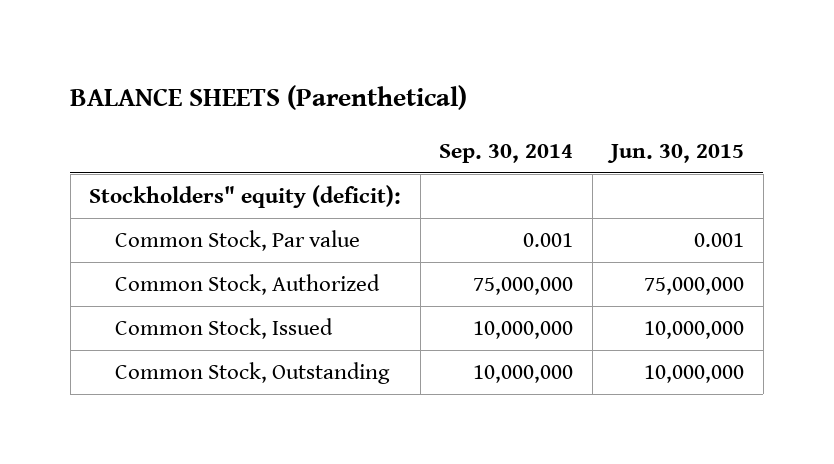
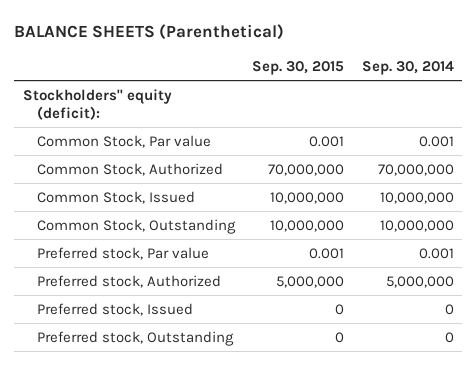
[607,144,745,164] Jun. 30, 2015 -> none
none -> [252,60,345,75] Sep. 30, 2015
[473,276,574,295] 75,000,000 -> [377,163,454,176] 70,000,000
none -> [36,246,209,260] Preferred stock, Par value
none -> [36,274,221,288] Preferred stock, Authorized
none -> [36,302,193,316] Preferred stock, Issued
none -> [36,330,234,346] Preferred stock, Outstanding

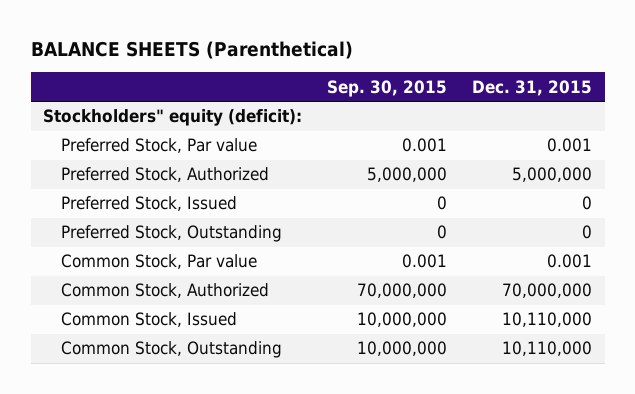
[361,60,454,75] Sep. 30, 2014 -> none
none -> [472,79,593,96] Dec. 31, 2015
none -> [61,138,258,154] Preferred Stock, Par value
none -> [61,167,270,183] Preferred Stock, Authorized
none -> [61,196,238,212] Preferred Stock, Issued
none -> [61,225,283,243] Preferred Stock, Outstanding
[36,246,209,260] Preferred stock, Par value -> none
[36,274,221,288] Preferred stock, Authorized -> none
[36,302,193,316] Preferred stock, Issued -> none
[36,330,234,346] Preferred stock, Outstanding -> none

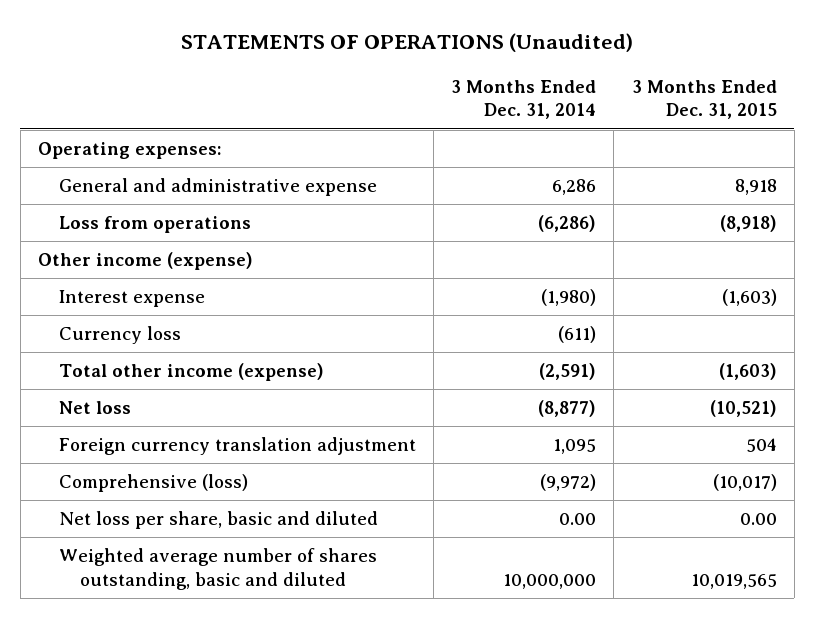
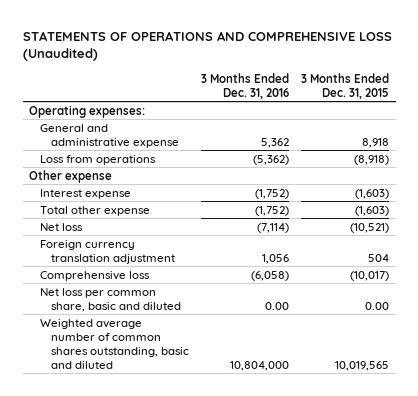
[181,33,634,53] STATEMENTS OF OPERATIONS (Unaudited) -> [22,30,392,62] STATEMENTS OF OPERATIONS AND COMPREHENSIVE LOSS (Unaudited)
[451,79,597,120] 3 Months Ended Dec. 31, 2014 -> none
none -> [201,72,290,99] 3 Months Ended Dec. 31, 2016
[38,252,254,271] Other income (expense) -> [28,169,112,183] Other expense
[59,326,182,345] Currency loss -> none
[59,363,325,382] Total other income (expense) -> [39,205,150,216] Total other expense
[59,474,249,493] Comprehensive (loss) -> [39,270,150,281] Comprehensive loss
[59,511,379,530] Net loss per share, basic and diluted -> [39,287,181,312] Net loss per common share, basic and diluted
[59,548,378,590] Weighted average number of shares outstanding, basic and diluted -> [39,318,189,369] Weighted average number of common shares outstanding, basic and diluted

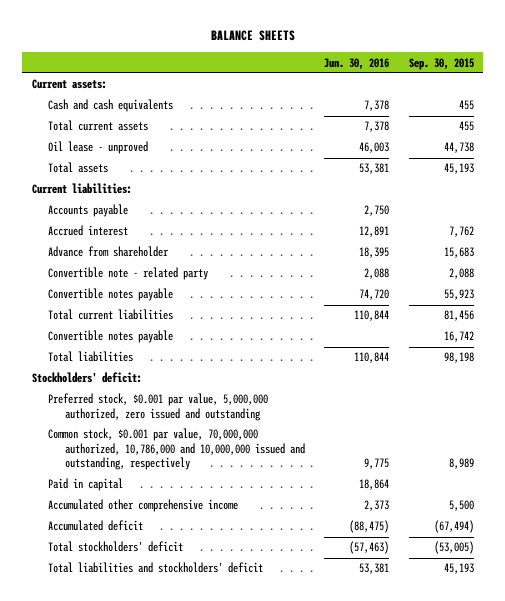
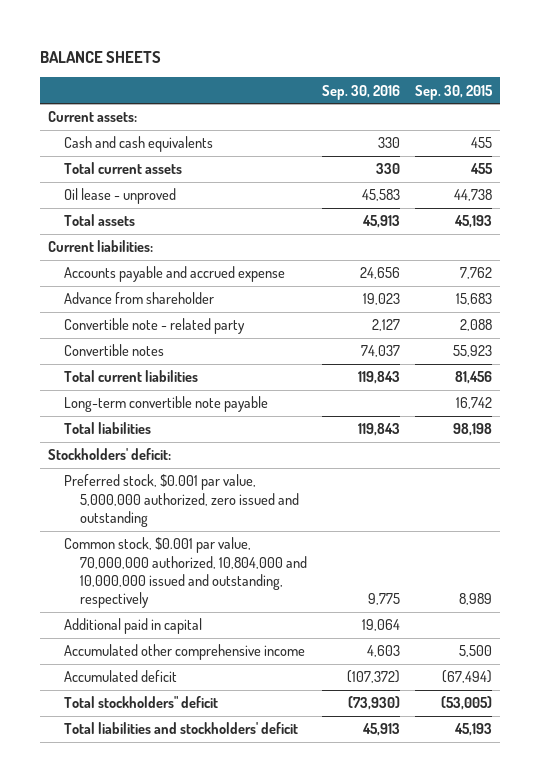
[324,57,390,70] Jun. 30, 2016 -> none
none -> [321,84,400,100] Sep. 30, 2016
[48,204,129,218] Accounts payable -> none
[48,225,129,237] Accrued interest -> [63,266,285,283] Accounts payable and accrued expense
[48,288,174,302] Convertible notes payable -> [63,344,164,357] Convertible notes
[48,330,174,344] Convertible notes payable -> [63,396,268,413] Long-term convertible note payable
[48,428,305,471] Common stock, $0.001 par value, 70,000,000 authorized, 10,786,000 and 10,000,000 issued and outstanding, respectively -> [63,537,307,609] Common stock, $0.001 par value, 70,000,000 authorized, 10,804,000 and 10,000,000 issued and outstanding, respectively
[48,478,124,492] Paid in capital -> [63,618,202,635] Additional paid in capital
[48,541,184,553] Total stockholders' deficit -> [63,696,218,709] Total stockholders" deficit

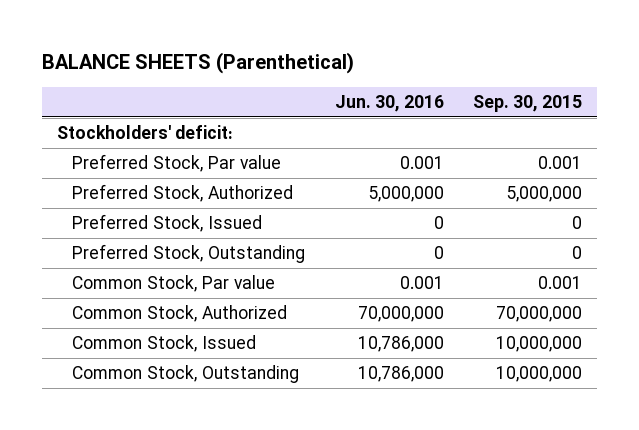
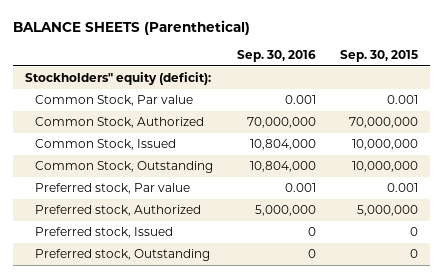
[334,95,444,113] Jun. 30, 2016 -> none
none -> [236,49,316,62] Sep. 30, 2016
[71,154,281,173] Preferred Stock, Par value -> none
[71,184,293,203] Preferred Stock, Authorized -> none
[71,214,262,233] Preferred Stock, Issued -> none
[71,244,305,264] Preferred Stock, Outstanding -> none
[57,125,234,140] Stockholders' deficit: -> [25,72,212,86] Stockholders" equity (deficit):
none -> [34,183,190,195] Preferred stock, Par value
none -> [34,205,201,217] Preferred stock, Authorized
none -> [34,227,173,239] Preferred stock, Issued
none -> [34,249,210,262] Preferred stock, Outstanding

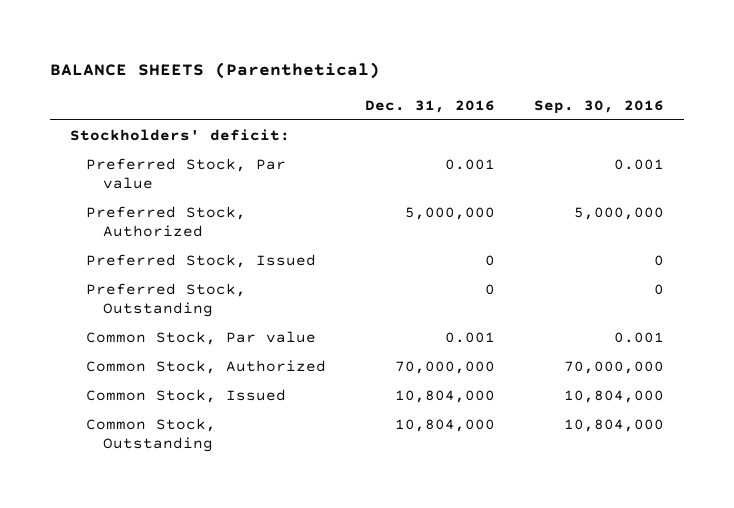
[339,49,418,62] Sep. 30, 2015 -> none
none -> [365,100,496,114] Dec. 31, 2016
[25,72,212,86] Stockholders" equity (deficit): -> [69,129,290,142] Stockholders' deficit:
none -> [86,158,287,190] Preferred Stock, Par value
none -> [86,206,247,238] Preferred Stock, Authorized
none -> [86,254,317,269] Preferred Stock, Issued
none -> [86,283,247,318] Preferred Stock, Outstanding
[34,183,190,195] Preferred stock, Par value -> none
[34,205,201,217] Preferred stock, Authorized -> none
[34,227,173,239] Preferred stock, Issued -> none
[34,249,210,262] Preferred stock, Outstanding -> none

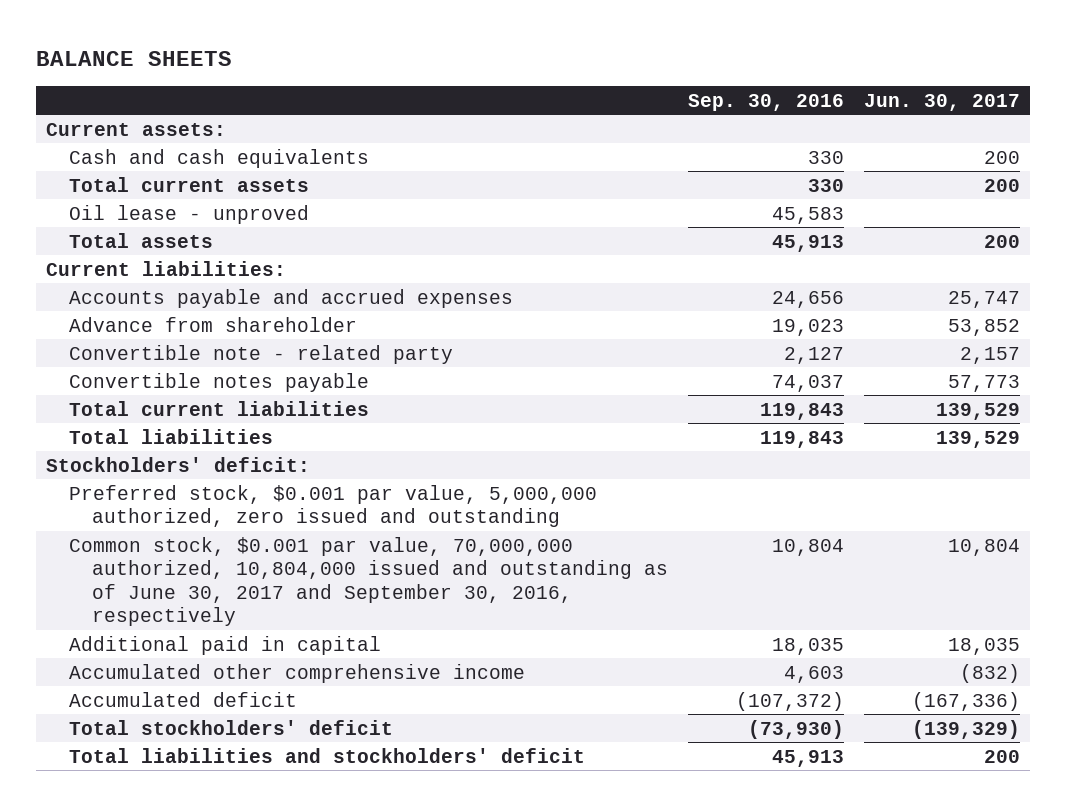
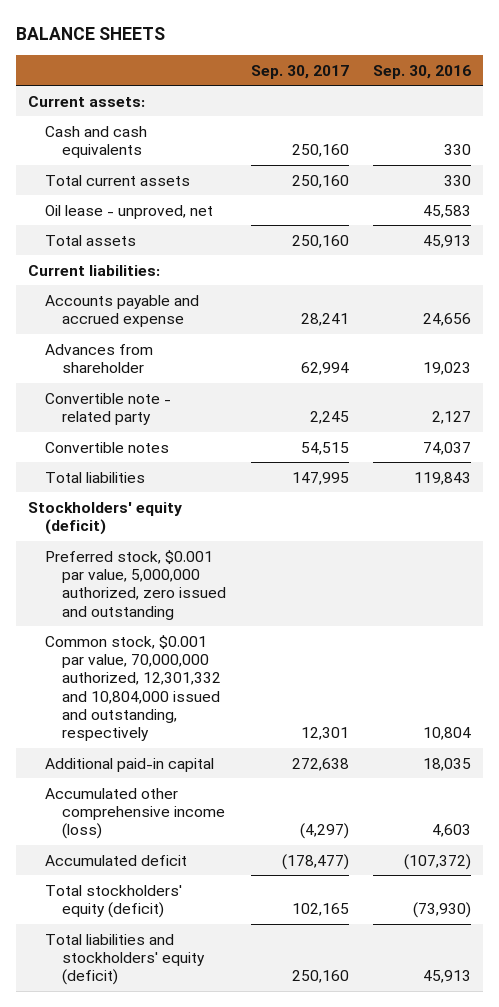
[864,93,1021,111] Jun. 30, 2017 -> none
none -> [250,64,349,79] Sep. 30, 2017
[69,204,310,224] Oil lease - unproved -> [45,204,214,219] Oil lease - unproved, net
[69,288,514,308] Accounts payable and accrued expenses -> [45,294,200,327] Accounts payable and accrued expense
[69,316,358,332] Advance from shareholder -> [45,343,154,373] Advances from shareholder
[69,400,370,416] Total current liabilities -> none
[69,372,370,392] Convertible notes payable -> [45,441,170,453] Convertible notes
[45,456,310,472] Stockholders' deficit: -> [28,501,183,535] Stockholders' equity (deficit)
[69,536,669,627] Common stock, $0.001 par value, 70,000,000 authorized, 10,804,000 issued and outstanding as of June 30, 2017 and September 30, 2016, respectively -> [45,634,222,742] Common stock, $0.001 par value, 70,000,000 authorized, 12,301,332 and 10,804,000 issued and outstanding, respectively
[69,635,382,655] Additional paid in capital -> [45,757,215,772] Additional paid-in capital
[69,663,526,683] Accumulated other comprehensive income -> [45,787,226,840] Accumulated other comprehensive income (loss)
[69,719,394,735] Total stockholders' deficit -> [45,884,183,918] Total stockholders' equity (deficit)
[69,747,586,763] Total liabilities and stockholders' deficit -> [45,933,206,986] Total liabilities and stockholders' equity (deficit)

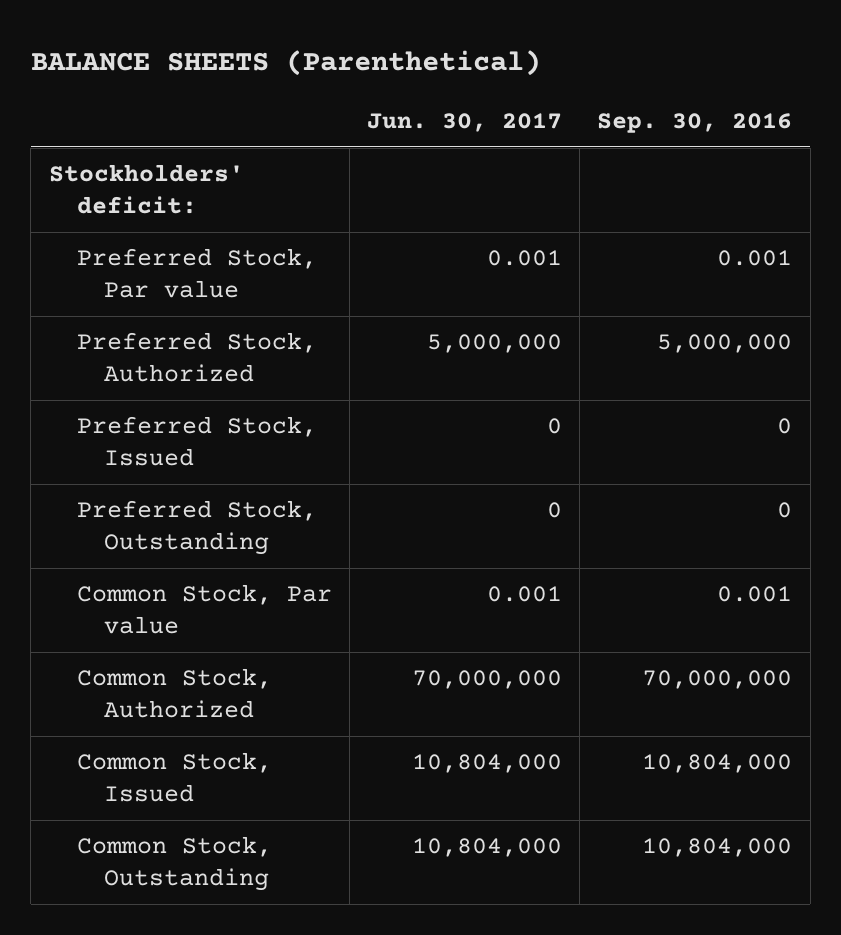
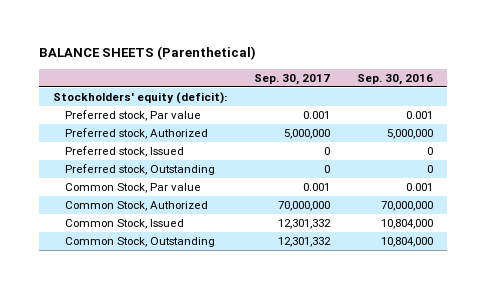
[366,113,562,133] Jun. 30, 2017 -> none
none -> [254,73,331,85] Sep. 30, 2017
[48,164,244,215] Stockholders' deficit: -> [52,92,227,105] Stockholders' equity (deficit):
[76,248,317,299] Preferred Stock, Par value -> [64,110,201,122] Preferred stock, Par value
[76,332,317,383] Preferred Stock, Authorized -> [64,128,208,140] Preferred stock, Authorized
[76,416,317,467] Preferred Stock, Issued -> [64,146,184,158] Preferred stock, Issued
[76,500,317,556] Preferred Stock, Outstanding -> [64,164,215,176] Preferred stock, Outstanding

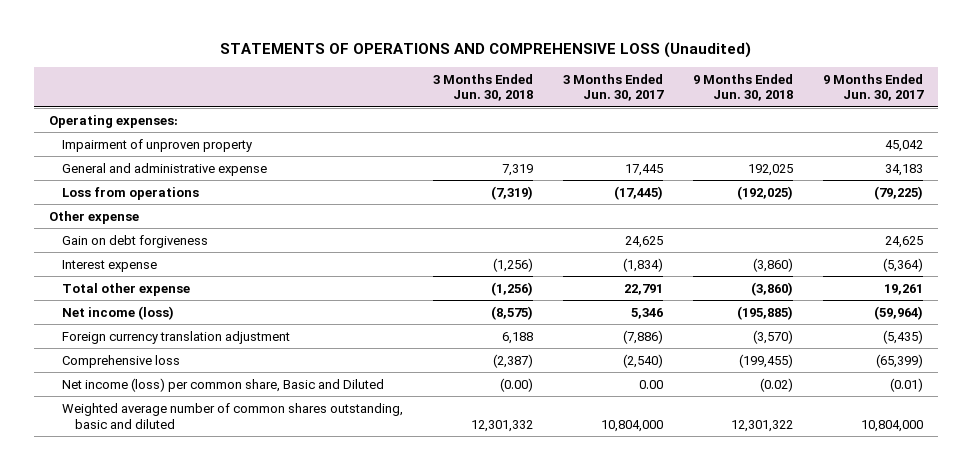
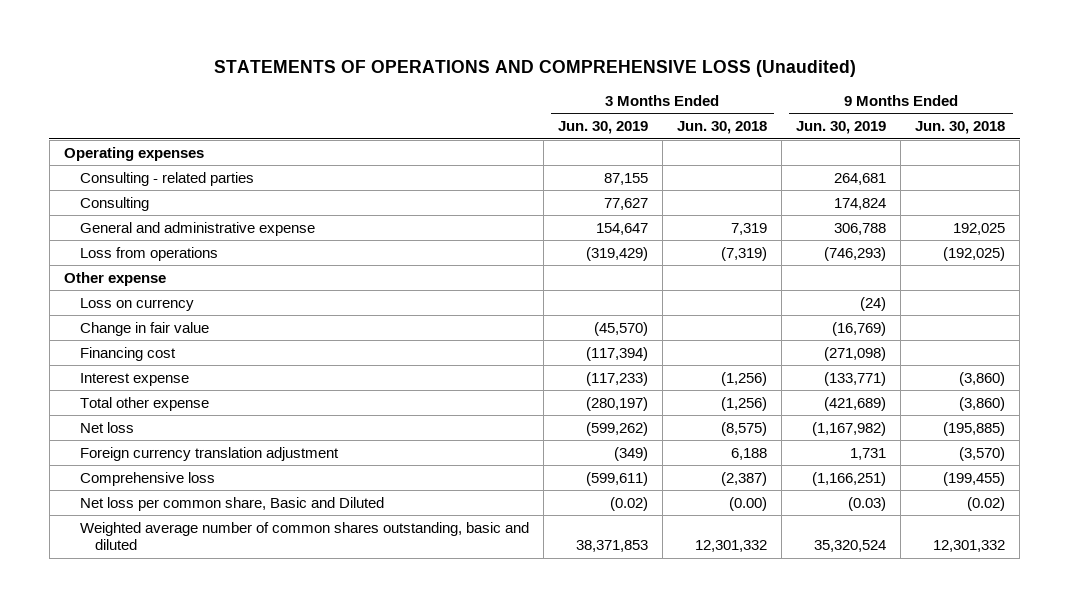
[562,73,664,102] 3 Months Ended Jun. 30, 2017 -> none
[822,73,924,102] 9 Months Ended Jun. 30, 2017 -> none
none -> [557,121,648,135] Jun. 30, 2019
none -> [796,121,887,135] Jun. 30, 2019
[62,138,253,152] Impairment of unproven property -> none
[48,114,178,128] Operating expenses: -> [64,146,205,161] Operating expenses
none -> [79,171,254,186] Consulting - related parties
none -> [79,196,149,211] Consulting
none -> [79,297,194,311] Loss on currency
[62,234,209,248] Gain on debt forgiveness -> [79,321,209,336] Change in fair value
none -> [79,346,176,361] Financing cost
[62,305,175,320] Net income (loss) -> [79,421,134,433] Net loss
[62,377,385,392] Net income (loss) per common share, Basic and Diluted -> [79,496,384,511] Net loss per common share, Basic and Diluted
[730,419,793,432] 12,301,322 -> [933,540,1006,553] 12,301,332

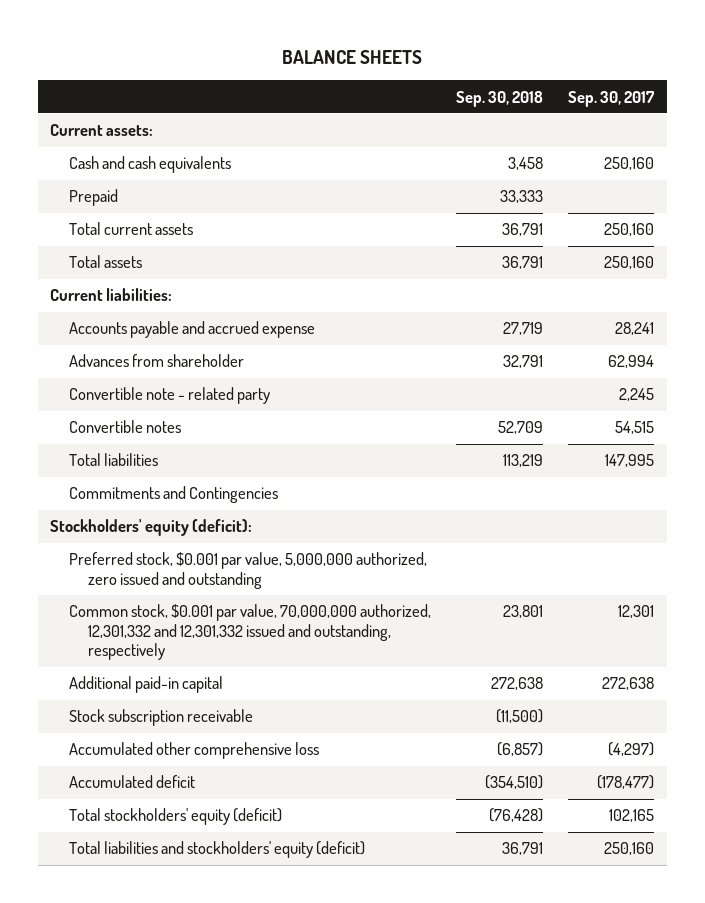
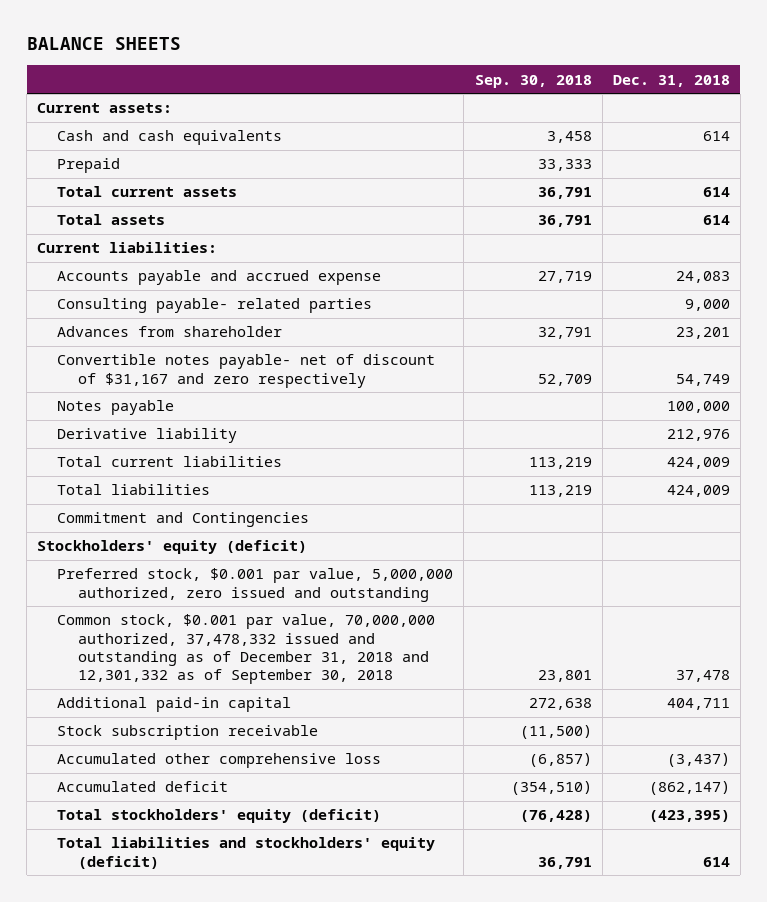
[568,90,656,107] Sep. 30, 2017 -> none
none -> [612,74,730,87] Dec. 31, 2018
none -> [57,298,373,314] Consulting payable- related parties
[68,387,270,405] Convertible note - related party -> none
[68,420,181,434] Convertible notes -> [57,354,436,388] Convertible notes payable- net of discount of $31,167 and zero respectively
none -> [57,400,175,416] Notes payable
none -> [57,428,238,444] Derivative liability
none -> [57,456,283,468] Total current liabilities
[68,486,278,504] Commitments and Contingencies -> [57,512,310,528] Commitment and Contingencies
[50,519,253,537] Stockholders' equity (deficit): -> [37,540,308,555] Stockholders' equity (deficit)
[68,604,431,661] Common stock, $0.001 par value, 70,000,000 authorized, 12,301,332 and 12,301,332 issued and outstanding, respectively -> [57,614,436,685] Common stock, $0.001 par value, 70,000,000 authorized, 37,478,332 issued and outstanding as of December 31, 2018 and 12,301,332 as of September 30, 2018

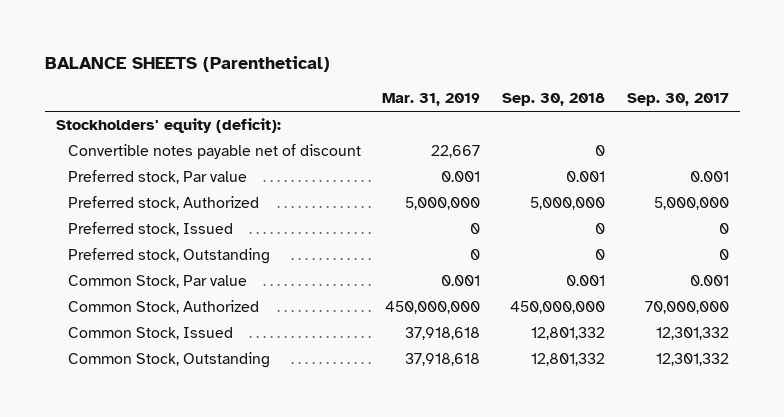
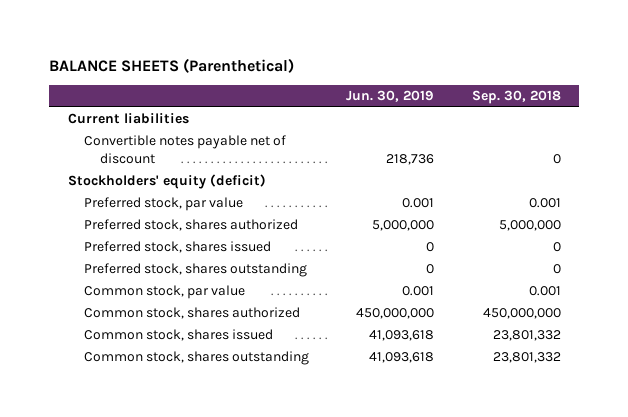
[382,93,481,107] Mar. 31, 2019 -> none
[626,93,729,107] Sep. 30, 2017 -> none
none -> [346,90,435,103] Jun. 30, 2019
[55,118,281,134] Stockholders' equity (deficit): -> none
none -> [67,113,189,125] Current liabilities
none -> [67,174,266,190] Stockholders' equity (deficit)
[67,170,247,185] Preferred stock, Par value -> [83,197,243,212] Preferred stock, par value
[67,196,259,211] Preferred stock, Authorized -> [83,219,298,232] Preferred stock, shares authorized
[67,222,233,237] Preferred stock, Issued -> [83,241,271,254] Preferred stock, shares issued
[67,248,270,265] Preferred stock, Outstanding -> [83,263,307,278] Preferred stock, shares outstanding
[67,275,247,289] Common Stock, Par value -> [83,285,245,300] Common stock, par value
[67,300,259,315] Common Stock, Authorized -> [83,307,300,320] Common stock, shares authorized
[67,327,233,341] Common Stock, Issued -> [83,329,273,342] Common stock, shares issued
[530,327,605,341] 12,801,332 -> [492,330,561,342] 23,801,332
[67,352,270,369] Common Stock, Outstanding -> [83,351,309,366] Common stock, shares outstanding
[530,353,605,367] 12,801,332 -> [492,352,561,364] 23,801,332

